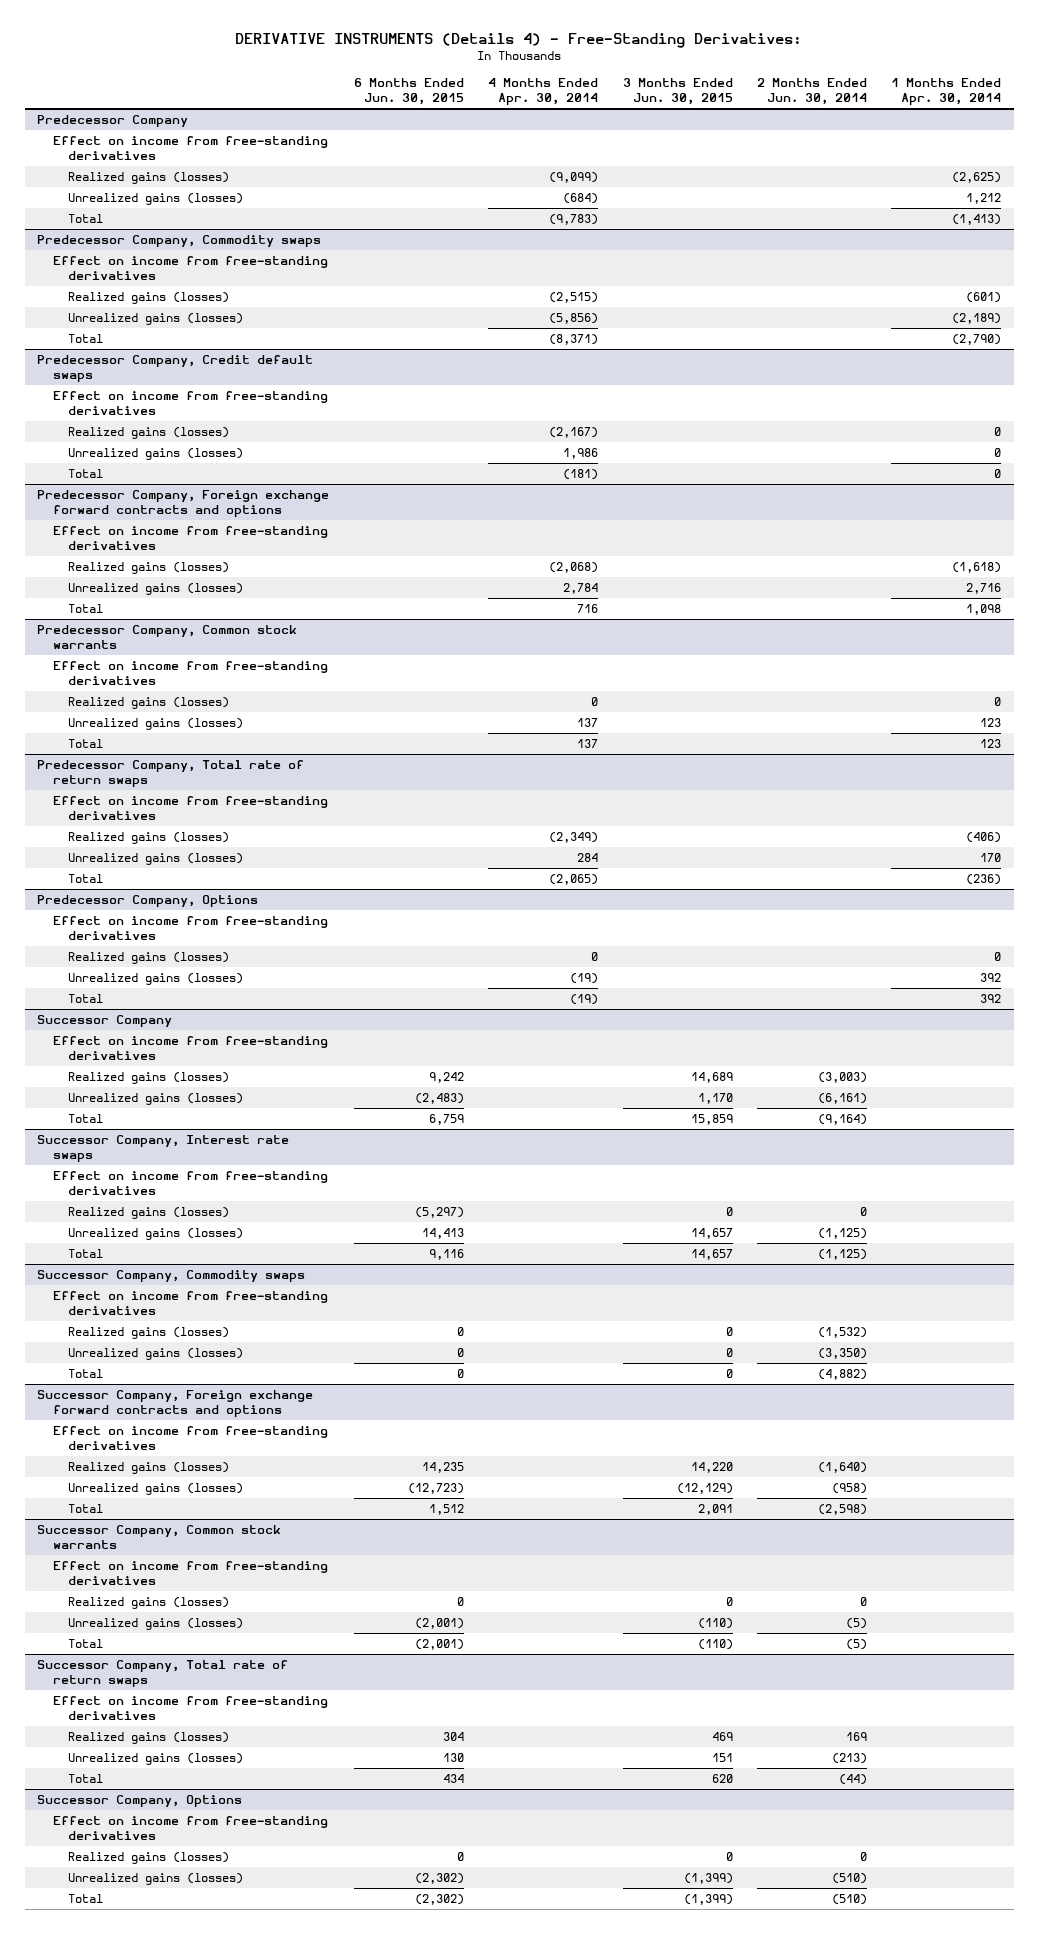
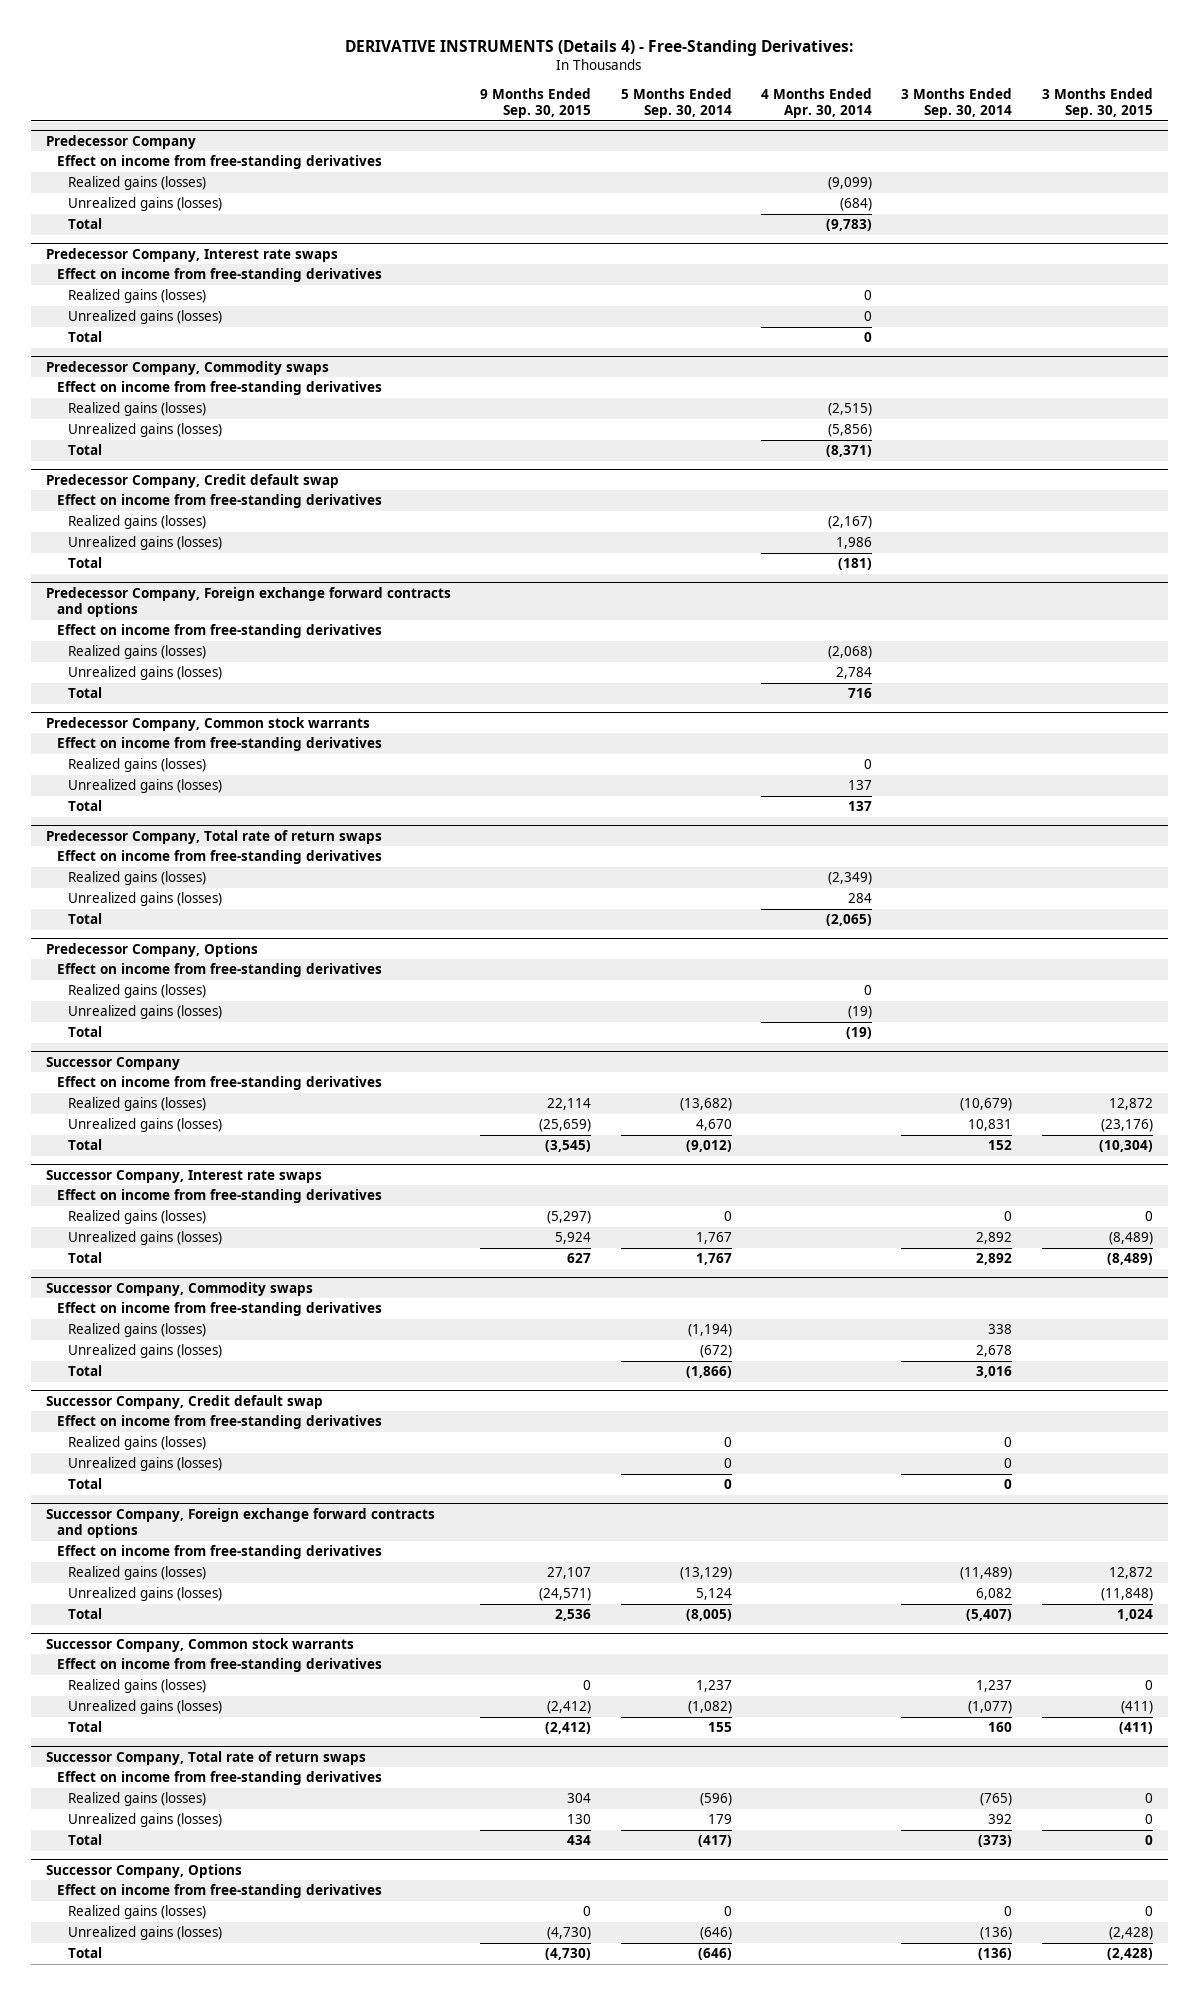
[353,77,464,106] 6 Months Ended Jun. 30, 2015 -> none
[622,77,733,106] 3 Months Ended Jun. 30, 2015 -> none
[757,77,868,106] 2 Months Ended Jun. 30, 2014 -> none
[891,77,1002,106] 1 Months Ended Apr. 30, 2014 -> none
none -> [480,87,592,119] 9 Months Ended Sep. 30, 2015
none -> [620,87,732,119] 5 Months Ended Sep. 30, 2014
none -> [901,87,1013,119] 3 Months Ended Sep. 30, 2014
none -> [1041,87,1153,119] 3 Months Ended Sep. 30, 2015
none -> [45,247,338,262] Predecessor Company, Interest rate swaps
none -> [56,268,382,283] Effect on income from free-standing derivatives
none -> [67,289,206,304] Realized gains (losses)
none -> [67,310,222,325] Unrealized gains (losses)
none -> [67,331,102,343] Total
[37,354,314,383] Predecessor Company, Credit default swaps -> [45,473,339,488] Predecessor Company, Credit default swap
none -> [45,1394,323,1409] Successor Company, Credit default swap
none -> [56,1415,382,1430] Effect on income from free-standing derivatives
none -> [67,1436,206,1451] Realized gains (losses)
none -> [67,1457,222,1472] Unrealized gains (losses)
none -> [67,1478,102,1490] Total

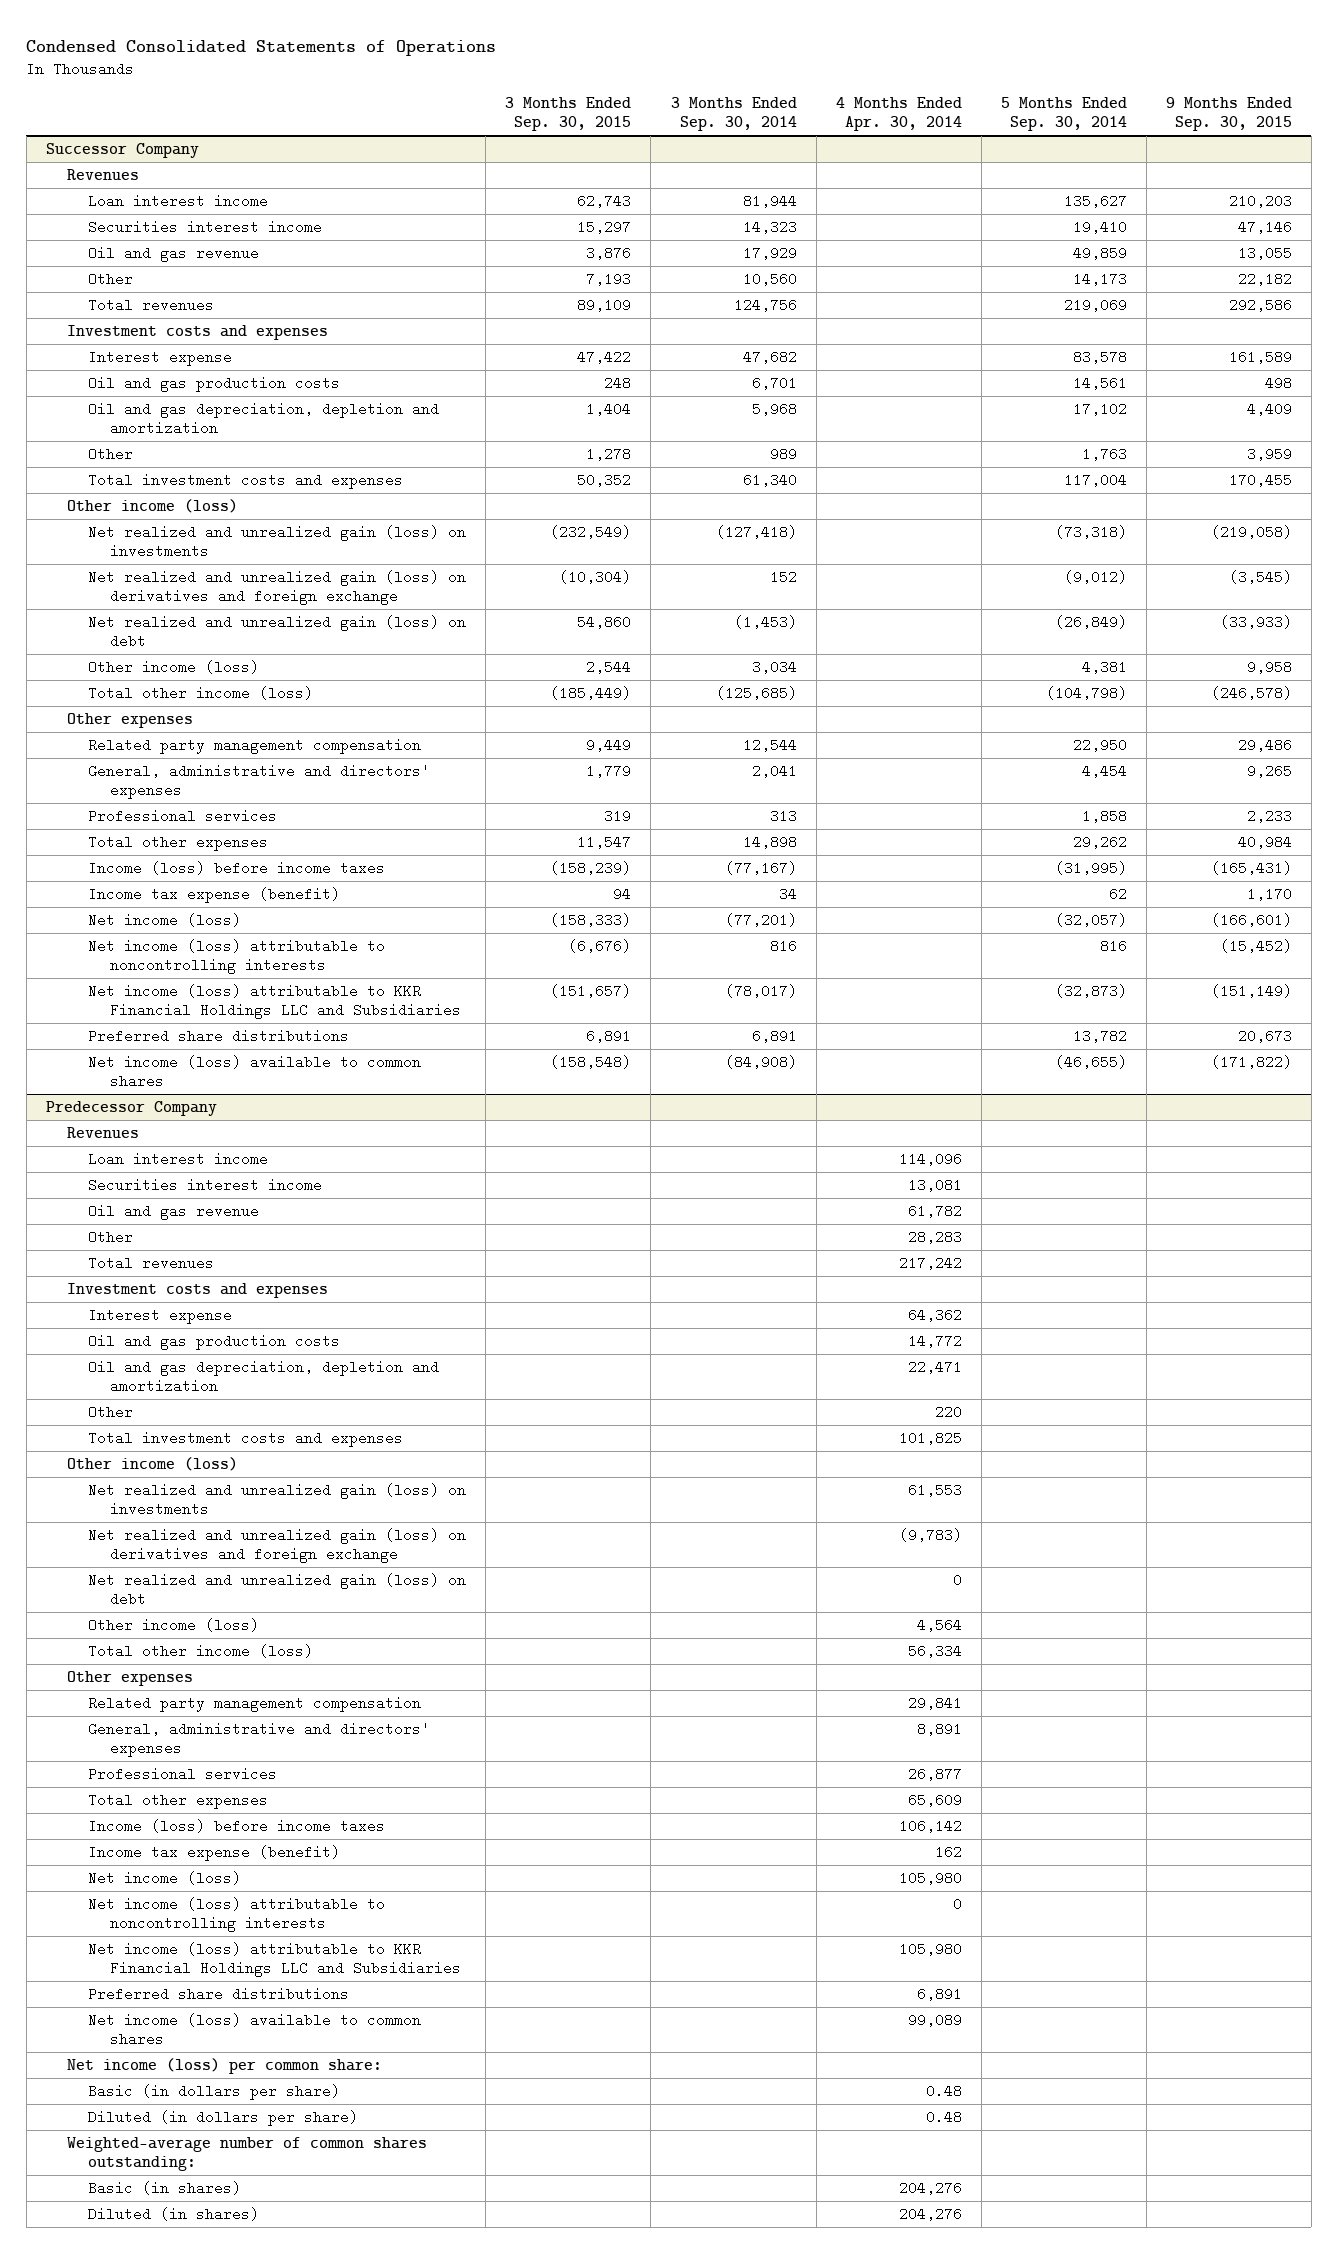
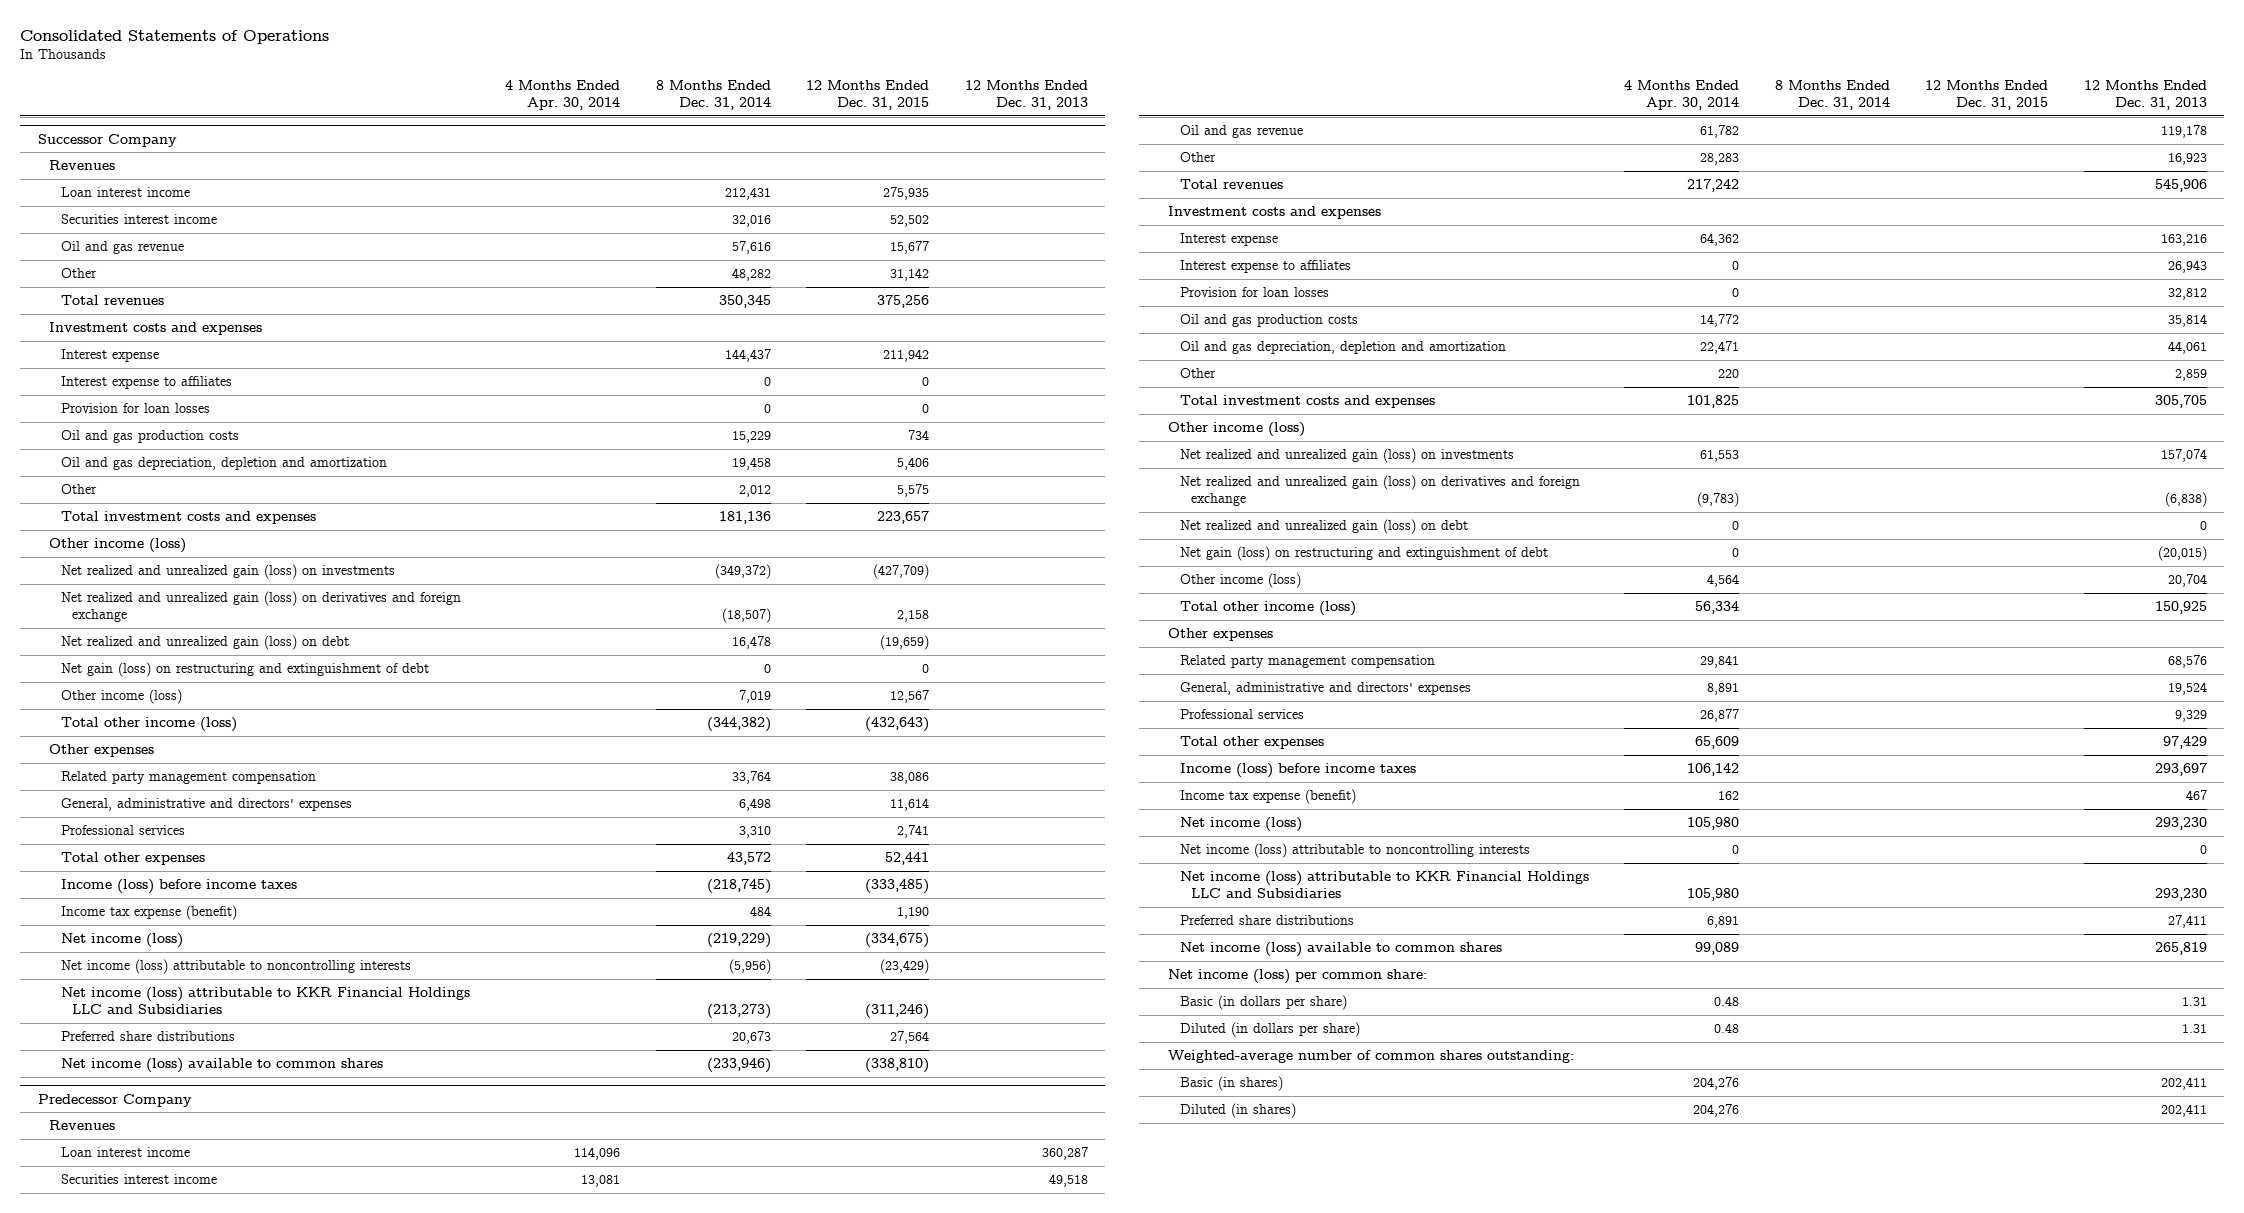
[26,39,497,56] Condensed Consolidated Statements of Operations -> [19,29,329,44] Consolidated Statements of Operations
[505,96,632,132] 3 Months Ended Sep. 30, 2015 -> none
[670,96,797,132] 3 Months Ended Sep. 30, 2014 -> none
[1000,96,1127,132] 5 Months Ended Sep. 30, 2014 -> none
[1165,96,1292,132] 9 Months Ended Sep. 30, 2015 -> none
none -> [655,80,771,111] 8 Months Ended Dec. 31, 2014
none -> [806,80,930,111] 12 Months Ended Dec. 31, 2015
none -> [964,80,1088,111] 12 Months Ended Dec. 31, 2013
none -> [60,376,232,390] Interest expense to affiliates
none -> [60,403,210,414] Provision for loan losses
none -> [60,662,429,678] Net gain (loss) on restructuring and extinguishment of debt
none -> [1179,260,1351,274] Interest expense to affiliates
none -> [1179,287,1329,298] Provision for loan losses
none -> [1179,546,1548,562] Net gain (loss) on restructuring and extinguishment of debt

